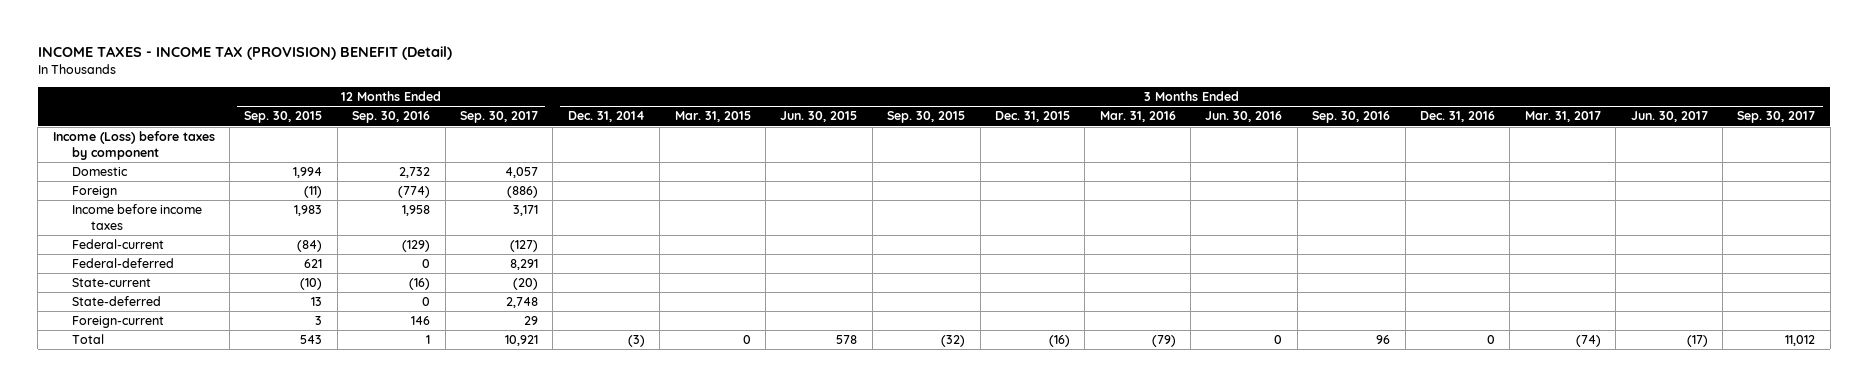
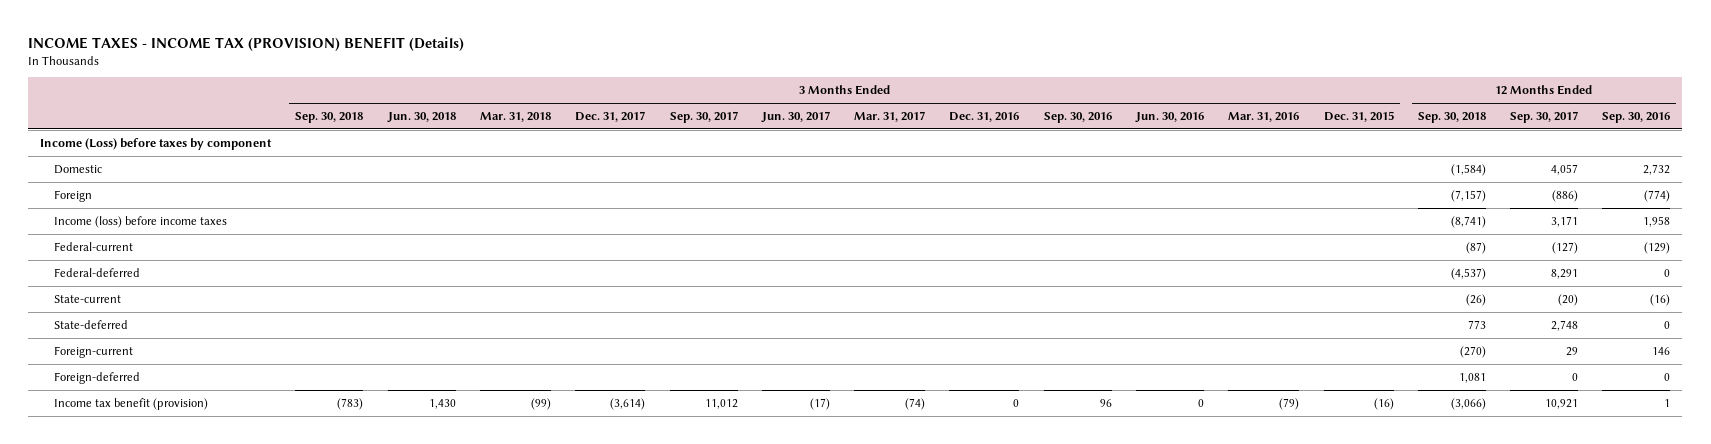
[37,46,452,61] INCOME TAXES - INCOME TAX (PROVISION) BENEFIT (Detail) -> [28,36,465,51] INCOME TAXES - INCOME TAX (PROVISION) BENEFIT (Details)
[244,111,323,124] Sep. 30, 2015 -> none
[567,111,645,123] Dec. 31, 2014 -> none
[674,111,751,123] Mar. 31, 2015 -> none
[780,111,858,123] Jun. 30, 2015 -> none
[887,111,966,124] Sep. 30, 2015 -> none
none -> [295,112,364,124] Sep. 30, 2018
none -> [386,112,456,124] Jun. 30, 2018
none -> [480,112,552,123] Mar. 31, 2018
none -> [575,111,646,123] Dec. 31, 2017
none -> [1417,112,1486,124] Sep. 30, 2018
[71,204,202,230] Income before income taxes -> [54,216,228,229] Income (loss) before income taxes
none -> [54,372,141,385] Foreign-deferred
[71,334,104,345] Total -> [54,398,209,411] Income tax benefit (provision)

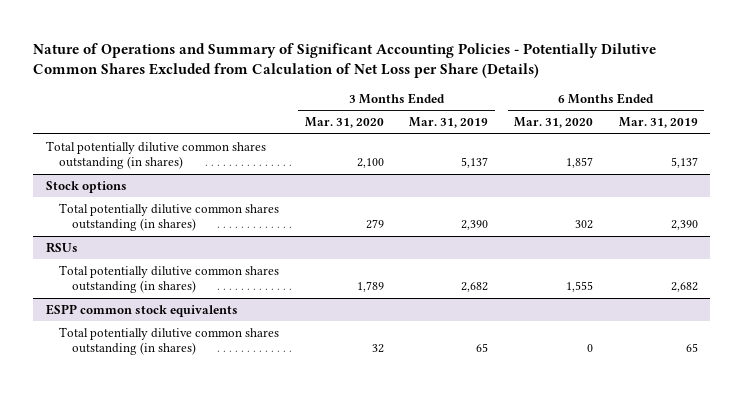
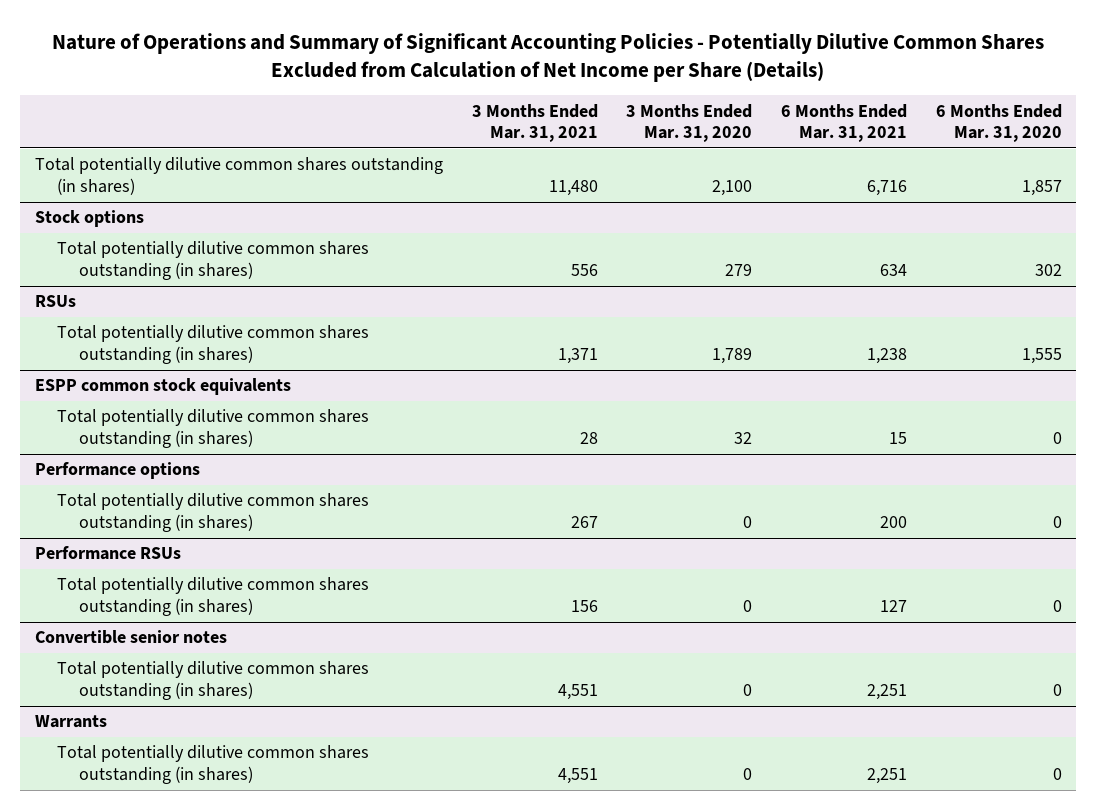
[33,42,657,79] Nature of Operations and Summary of Significant Accounting Policies - Potentially Dilutive Common Shares Excluded from Calculation of Net Loss per Share (Details) -> [52,32,1045,83] Nature of Operations and Summary of Significant Accounting Policies - Potentially Dilutive Common Shares Excluded from Calculation of Net Income per Share (Details)
[409,117,489,129] Mar. 31, 2019 -> none
[618,117,698,129] Mar. 31, 2019 -> none
none -> [471,103,598,143] 3 Months Ended Mar. 31, 2021
none -> [781,103,908,143] 6 Months Ended Mar. 31, 2021
none -> [34,462,200,480] Performance options
none -> [57,493,370,533] Total potentially dilutive common shares outstanding (in shares)
none -> [34,546,181,561] Performance RSUs
none -> [57,577,370,617] Total potentially dilutive common shares outstanding (in shares)
none -> [34,630,227,645] Convertible senior notes
none -> [57,661,370,701] Total potentially dilutive common shares outstanding (in shares)
none -> [34,715,107,729] Warrants
none -> [57,745,370,785] Total potentially dilutive common shares outstanding (in shares)

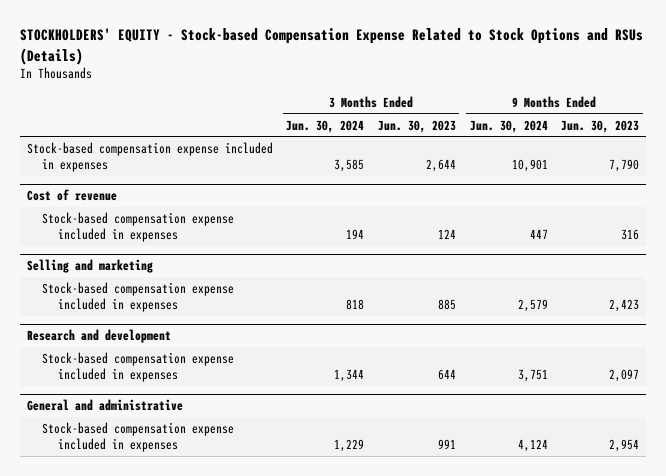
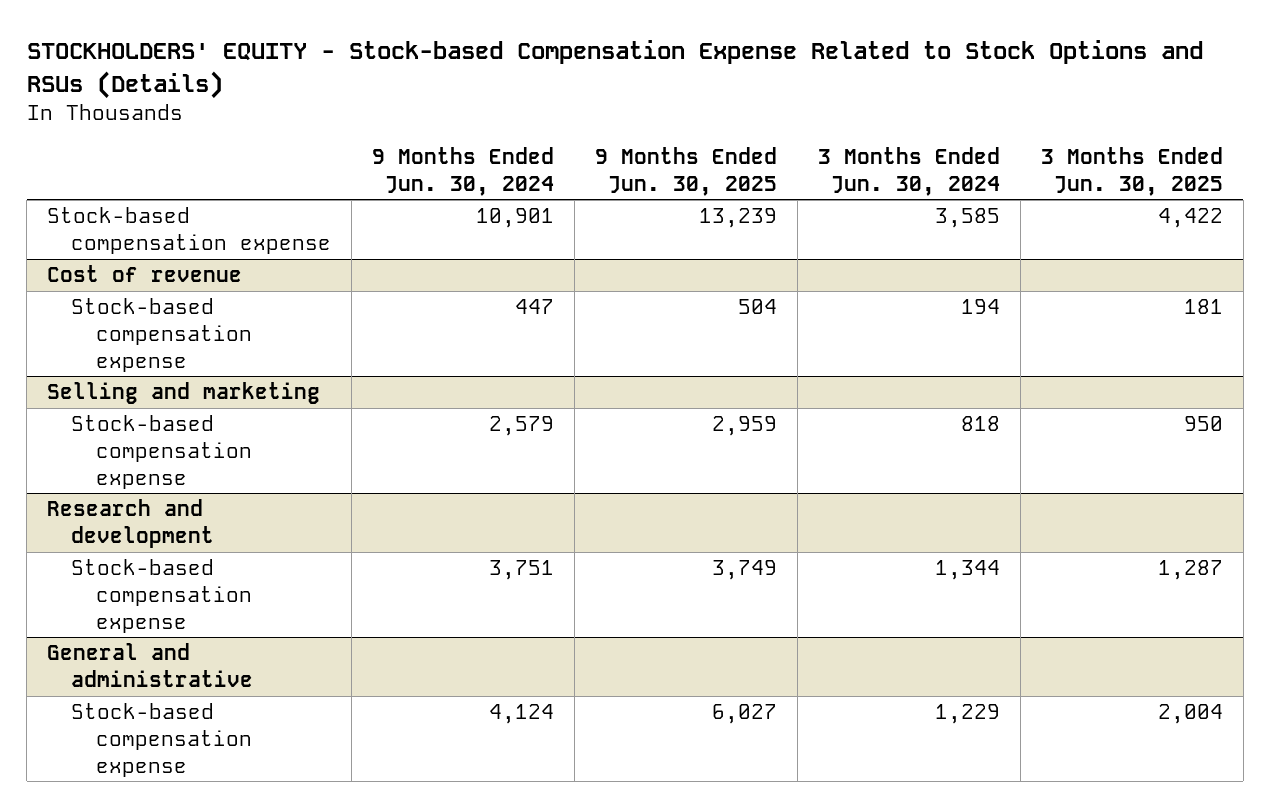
[378,119,457,133] Jun. 30, 2023 -> none
[561,119,640,133] Jun. 30, 2023 -> none
none -> [595,146,778,196] 9 Months Ended Jun. 30, 2025
none -> [1040,146,1223,196] 3 Months Ended Jun. 30, 2025
[26,141,273,173] Stock-based compensation expense included in expenses -> [47,207,332,254] Stock-based compensation expense
[42,211,235,243] Stock-based compensation expense included in expenses -> [71,298,252,372] Stock-based compensation expense
[42,281,235,313] Stock-based compensation expense included in expenses -> [71,415,252,489] Stock-based compensation expense
[42,351,235,383] Stock-based compensation expense included in expenses -> [71,559,252,633] Stock-based compensation expense
[42,421,235,453] Stock-based compensation expense included in expenses -> [71,703,252,777] Stock-based compensation expense

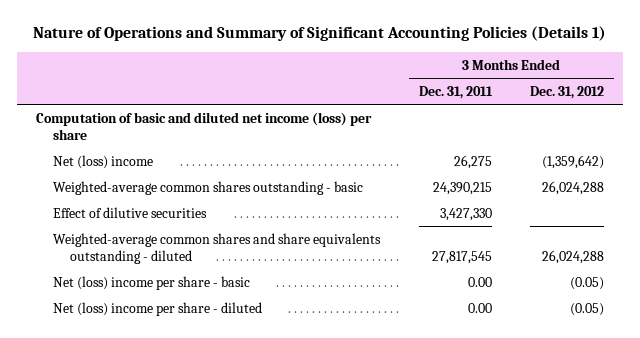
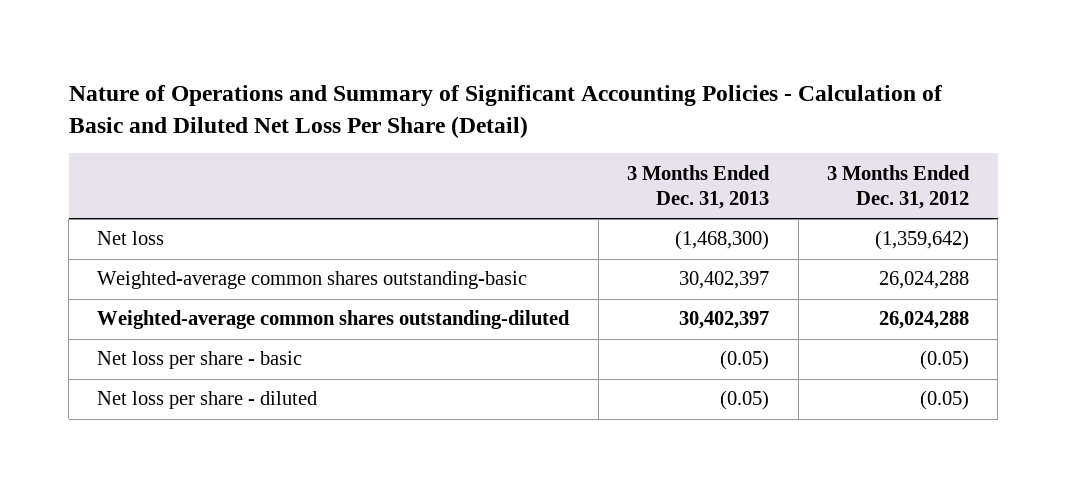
[32,26,606,42] Nature of Operations and Summary of Significant Accounting Policies (Details 1) -> [68,84,943,138] Nature of Operations and Summary of Significant Accounting Policies - Calculation of Basic and Diluted Net Loss Per Share (Detail)
[418,85,493,99] Dec. 31, 2011 -> none
none -> [627,164,771,210] 3 Months Ended Dec. 31, 2013
[35,111,372,140] Computation of basic and diluted net income (loss) per share -> none
[53,206,208,218] Effect of dilutive securities -> none
[53,154,154,169] Net (loss) income -> [97,231,165,246] Net loss
[53,180,364,195] Weighted-average common shares outstanding - basic -> [97,271,528,290] Weighted-average common shares outstanding-basic
[53,232,382,264] Weighted-average common shares and share equivalents outstanding - diluted -> [97,310,571,330] Weighted-average common shares outstanding-diluted
[53,275,251,290] Net (loss) income per share - basic -> [97,351,303,370] Net loss per share - basic
[53,301,263,316] Net (loss) income per share - diluted -> [97,391,318,410] Net loss per share - diluted

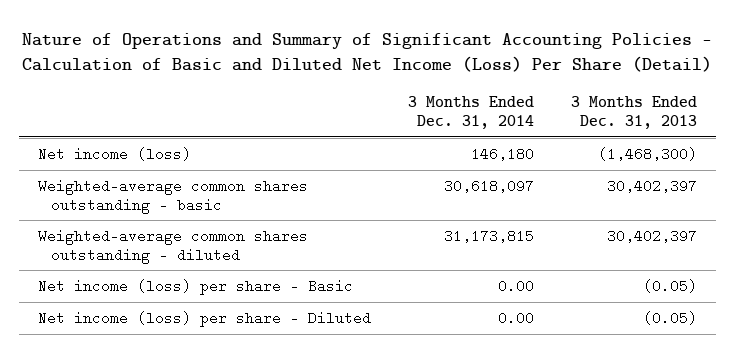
[68,84,943,138] Nature of Operations and Summary of Significant Accounting Policies - Calculation of Basic and Diluted Net Loss Per Share (Detail) -> [22,32,713,73] Nature of Operations and Summary of Significant Accounting Policies - Calculation of Basic and Diluted Net Income (Loss) Per Share (Detail)
[827,164,971,210] 3 Months Ended Dec. 31, 2012 -> none
none -> [407,96,534,130] 3 Months Ended Dec. 31, 2014
[97,231,165,246] Net loss -> [37,146,191,161] Net income (loss)
[97,271,528,290] Weighted-average common shares outstanding-basic -> [37,178,308,214] Weighted-average common shares outstanding - basic
[97,310,571,330] Weighted-average common shares outstanding-diluted -> [37,228,308,264] Weighted-average common shares outstanding - diluted
[97,351,303,370] Net loss per share - basic -> [37,278,353,295] Net income (loss) per share - Basic
[97,391,318,410] Net loss per share - diluted -> [37,310,371,327] Net income (loss) per share - Diluted

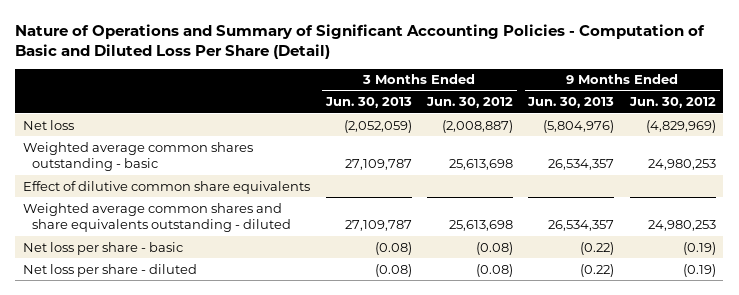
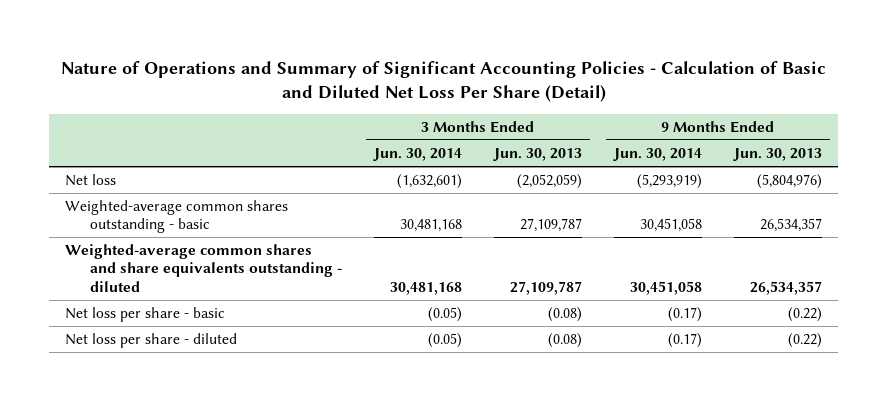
[15,23,706,59] Nature of Operations and Summary of Significant Accounting Policies - Computation of Basic and Diluted Loss Per Share (Detail) -> [60,60,826,102] Nature of Operations and Summary of Significant Accounting Policies - Calculation of Basic and Diluted Net Loss Per Share (Detail)
[425,97,513,109] Jun. 30, 2012 -> none
[628,97,716,109] Jun. 30, 2012 -> none
none -> [372,148,462,162] Jun. 30, 2014
none -> [612,148,702,162] Jun. 30, 2014
[23,180,311,194] Effect of dilutive common share equivalents -> none
[23,141,254,172] Weighted average common shares outstanding - basic -> [65,200,289,234] Weighted-average common shares outstanding - basic
[23,202,292,233] Weighted average common shares and share equivalents outstanding - diluted -> [65,244,342,292] Weighted-average common shares and share equivalents outstanding - diluted

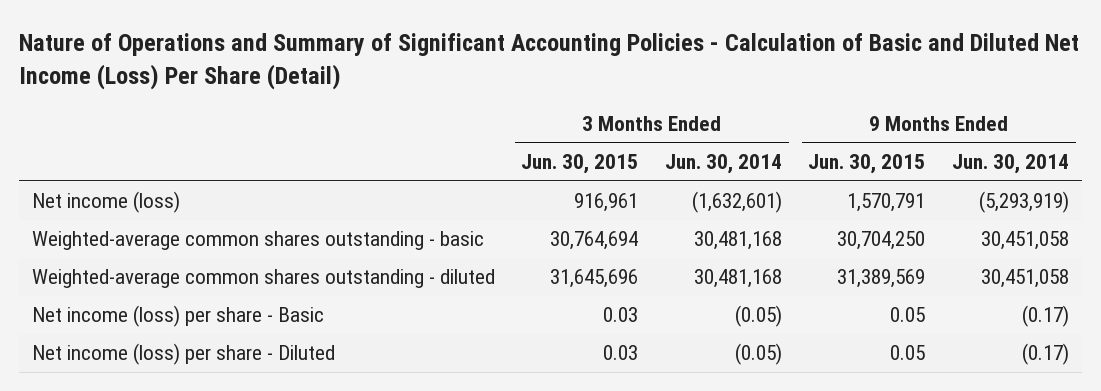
[60,60,826,102] Nature of Operations and Summary of Significant Accounting Policies - Calculation of Basic and Diluted Net Loss Per Share (Detail) -> [18,33,1079,90] Nature of Operations and Summary of Significant Accounting Policies - Calculation of Basic and Diluted Net Income (Loss) Per Share (Detail)
[492,148,582,162] Jun. 30, 2013 -> none
[732,148,822,162] Jun. 30, 2013 -> none
none -> [521,154,639,175] Jun. 30, 2015
none -> [808,154,926,175] Jun. 30, 2015
[65,174,117,187] Net loss -> [31,191,180,214] Net income (loss)
[65,244,342,292] Weighted-average common shares and share equivalents outstanding - diluted -> [31,269,495,289] Weighted-average common shares outstanding - diluted
[65,307,226,323] Net loss per share - basic -> [31,305,324,328] Net income (loss) per share - Basic
[65,333,238,349] Net loss per share - diluted -> [31,343,335,366] Net income (loss) per share - Diluted

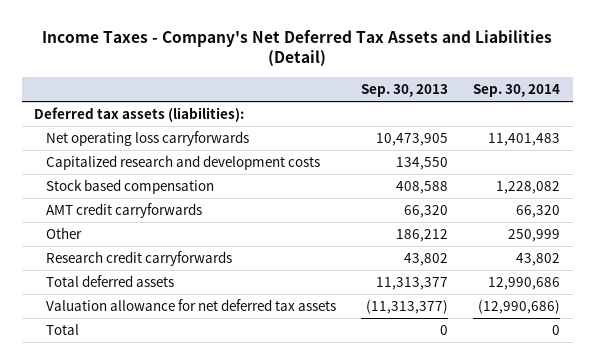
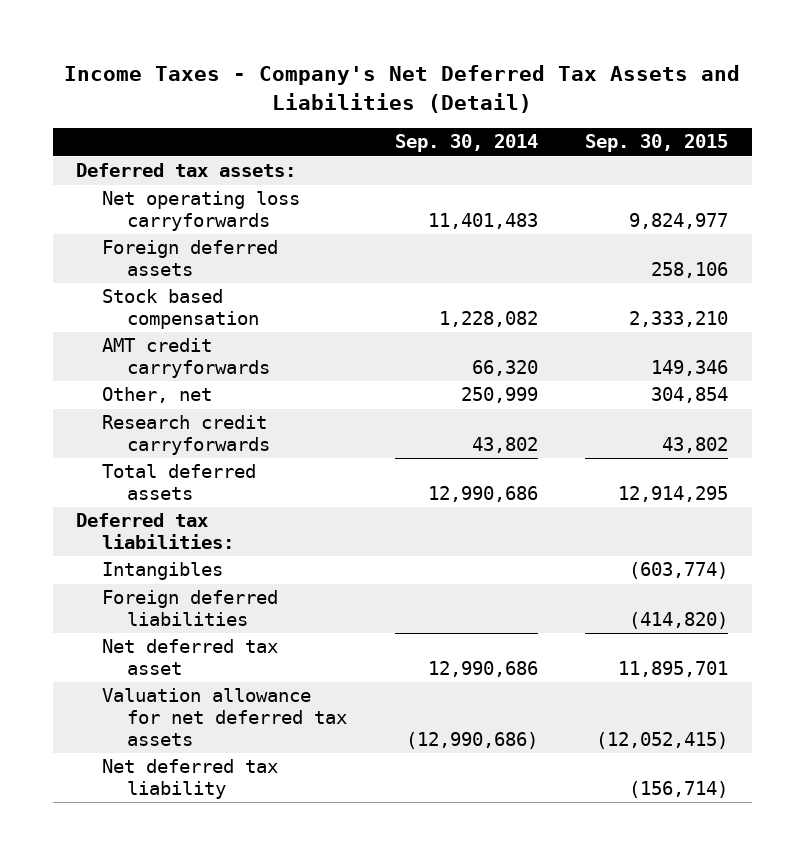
[361,83,449,97] Sep. 30, 2013 -> none
none -> [585,134,729,153] Sep. 30, 2015
[34,107,245,123] Deferred tax assets (liabilities): -> [76,163,297,178] Deferred tax assets:
[46,155,321,171] Capitalized research and development costs -> none
none -> [101,240,278,277] Foreign deferred assets
[46,227,83,240] Other -> [101,387,212,404] Other, net
none -> [76,513,234,550] Deferred tax liabilities:
none -> [101,562,223,581] Intangibles
none -> [101,590,278,627] Foreign deferred liabilities
none -> [101,639,278,676] Net deferred tax asset
[46,324,80,336] Total -> none
none -> [101,759,278,800] Net deferred tax liability

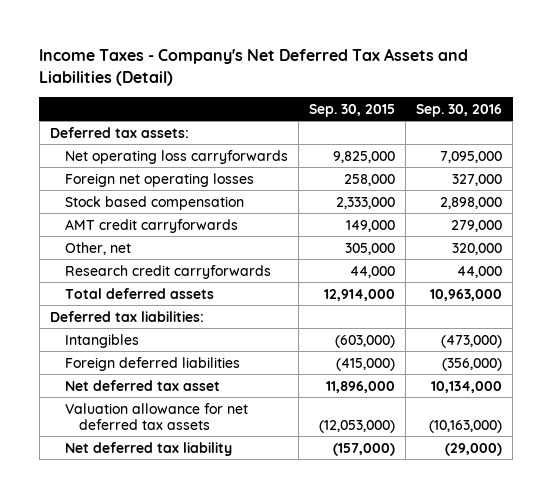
[394,134,538,153] Sep. 30, 2014 -> none
none -> [416,103,503,117] Sep. 30, 2016
[101,240,278,277] Foreign deferred assets -> none
[629,213,729,230] 9,824,977 -> [332,150,395,163] 9,825,000
none -> [64,172,254,187] Foreign net operating losses
[629,311,729,328] 2,333,210 -> [335,196,395,209] 2,333,000
[651,360,729,377] 149,346 -> [345,219,395,232] 149,000
[651,387,729,404] 304,854 -> [344,242,395,255] 305,000
[662,437,729,454] 43,802 -> [349,265,395,278] 44,000
[618,486,729,503] 12,914,295 -> [323,288,395,301] 12,914,000
[629,562,729,580] (603,774) -> [334,334,395,348] (603,000)
[629,612,729,630] (414,820) -> [335,357,395,371] (415,000)
[618,661,729,678] 11,895,701 -> [325,380,395,393] 11,896,000
[596,731,729,749] (12,052,415) -> [318,419,395,433] (12,053,000)
[629,781,729,799] (156,714) -> [332,442,395,456] (157,000)

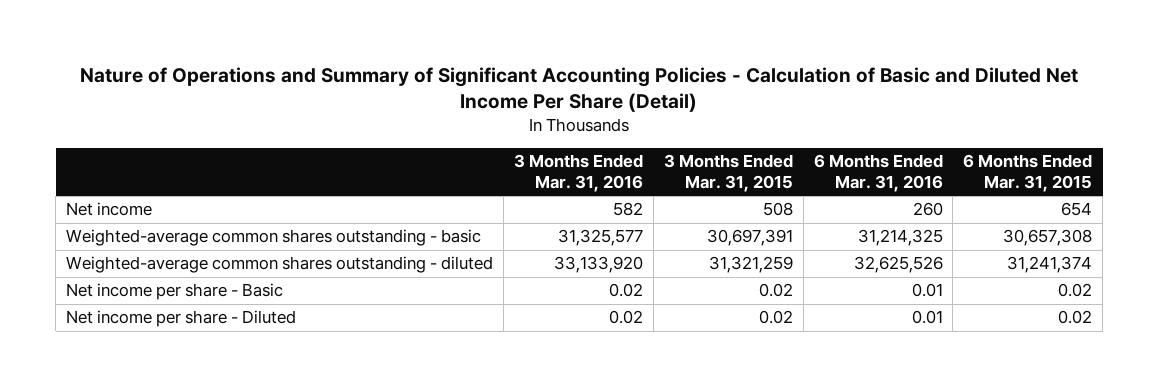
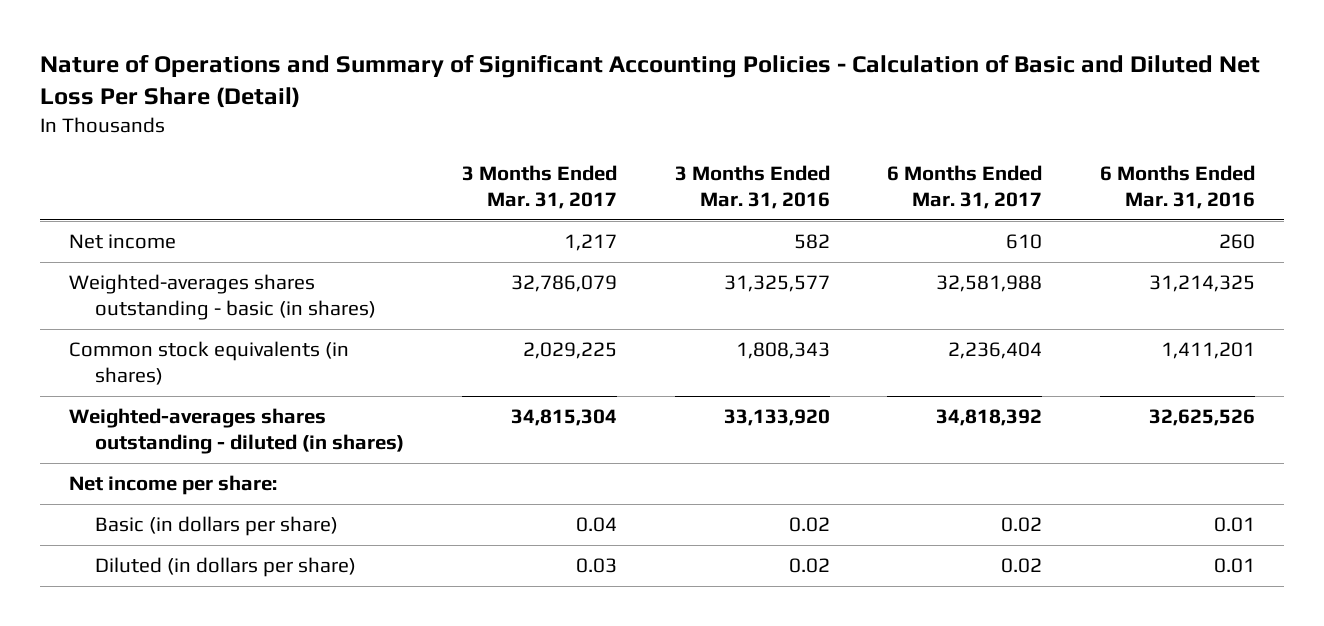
[80,66,1079,113] Nature of Operations and Summary of Significant Accounting Policies - Calculation of Basic and Diluted Net Income Per Share (Detail) -> [39,53,1260,109] Nature of Operations and Summary of Significant Accounting Policies - Calculation of Basic and Diluted Net Loss Per Share (Detail)
[663,154,793,192] 3 Months Ended Mar. 31, 2015 -> none
[963,154,1093,192] 6 Months Ended Mar. 31, 2015 -> none
none -> [461,164,617,209] 3 Months Ended Mar. 31, 2017
none -> [887,164,1043,209] 6 Months Ended Mar. 31, 2017
[65,229,481,247] Weighted-average common shares outstanding - basic -> [68,274,376,321] Weighted-averages shares outstanding - basic (in shares)
none -> [68,341,349,386] Common stock equivalents (in shares)
[65,256,493,274] Weighted-average common shares outstanding - diluted -> [68,408,404,455] Weighted-averages shares outstanding - diluted (in shares)
none -> [68,475,277,496] Net income per share:
[65,283,283,301] Net income per share - Basic -> [94,516,338,537] Basic (in dollars per share)
[65,310,296,328] Net income per share - Diluted -> [94,557,356,578] Diluted (in dollars per share)

